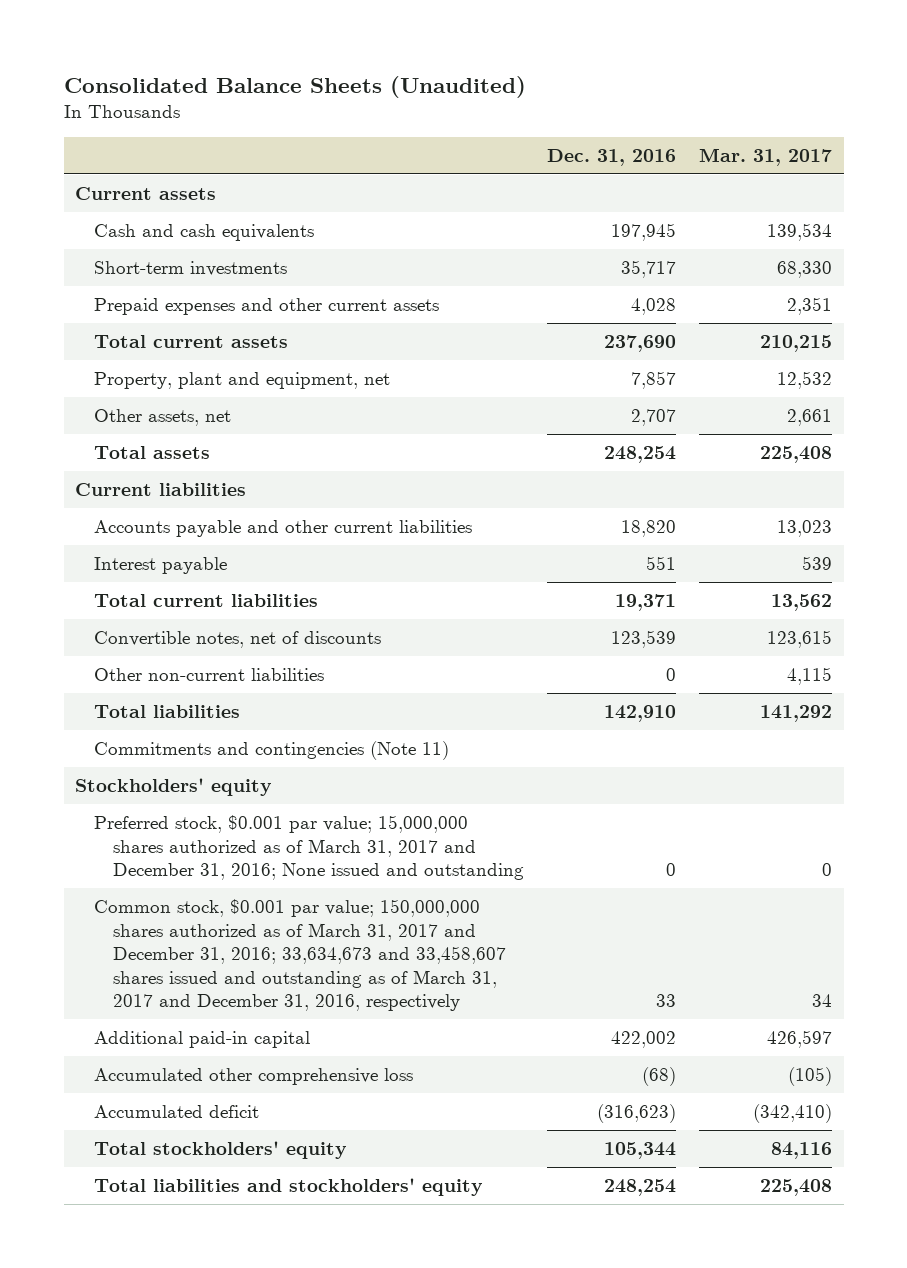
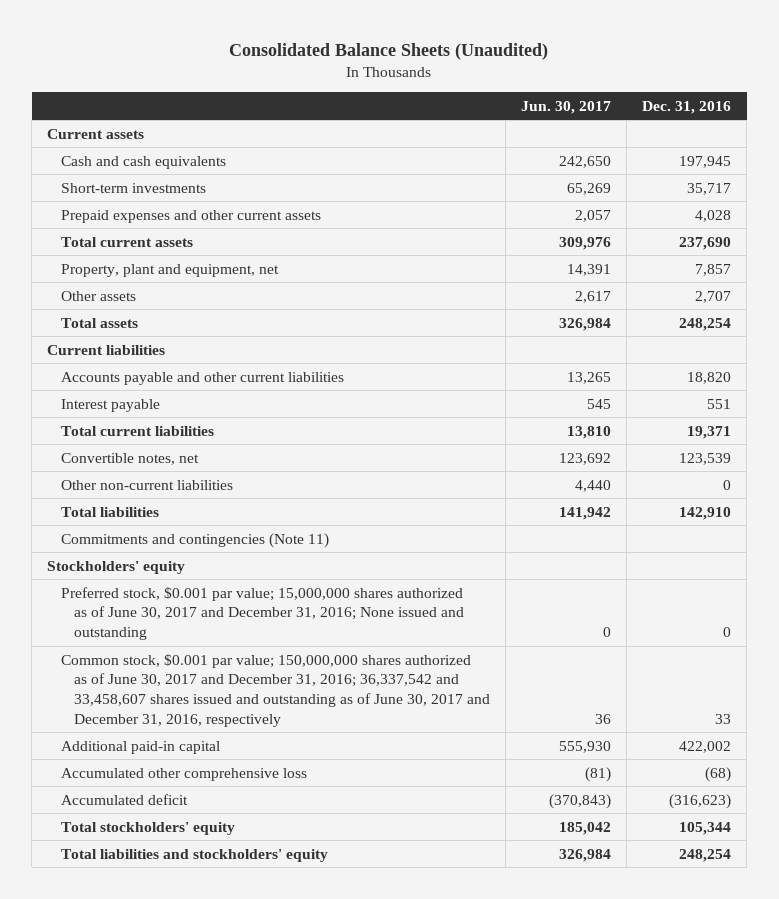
[698,147,832,166] Mar. 31, 2017 -> none
none -> [521,100,612,114] Jun. 30, 2017
[93,408,231,426] Other assets, net -> [60,290,136,301] Other assets
[93,630,381,648] Convertible notes, net of discounts -> [60,452,199,465] Convertible notes, net
[93,814,524,881] Preferred stock, $0.001 par value; 15,000,000 shares authorized as of March 31, 2017 and December 31, 2016; None issued and outstanding -> [60,586,465,641] Preferred stock, $0.001 par value; 15,000,000 shares authorized as of June 30, 2017 and December 31, 2016; None issued and outstanding
[93,898,506,1012] Common stock, $0.001 par value; 150,000,000 shares authorized as of March 31, 2017 and December 31, 2016; 33,634,673 and 33,458,607 shares issued and outstanding as of March 31, 2017 and December 31, 2016, respectively -> [60,653,491,727] Common stock, $0.001 par value; 150,000,000 shares authorized as of June 30, 2017 and December 31, 2016; 36,337,542 and 33,458,607 shares issued and outstanding as of June 30, 2017 and December 31, 2016, respectively

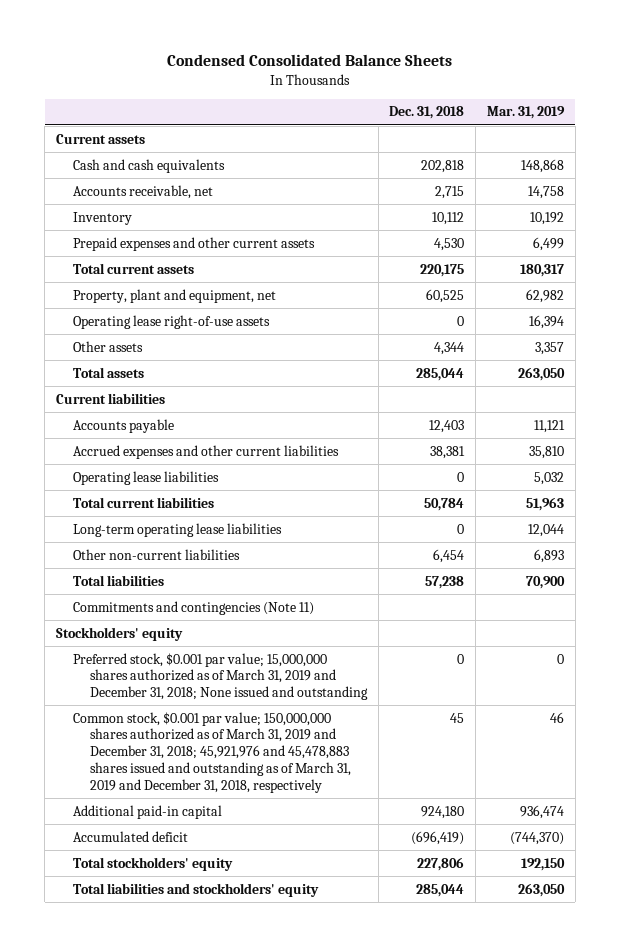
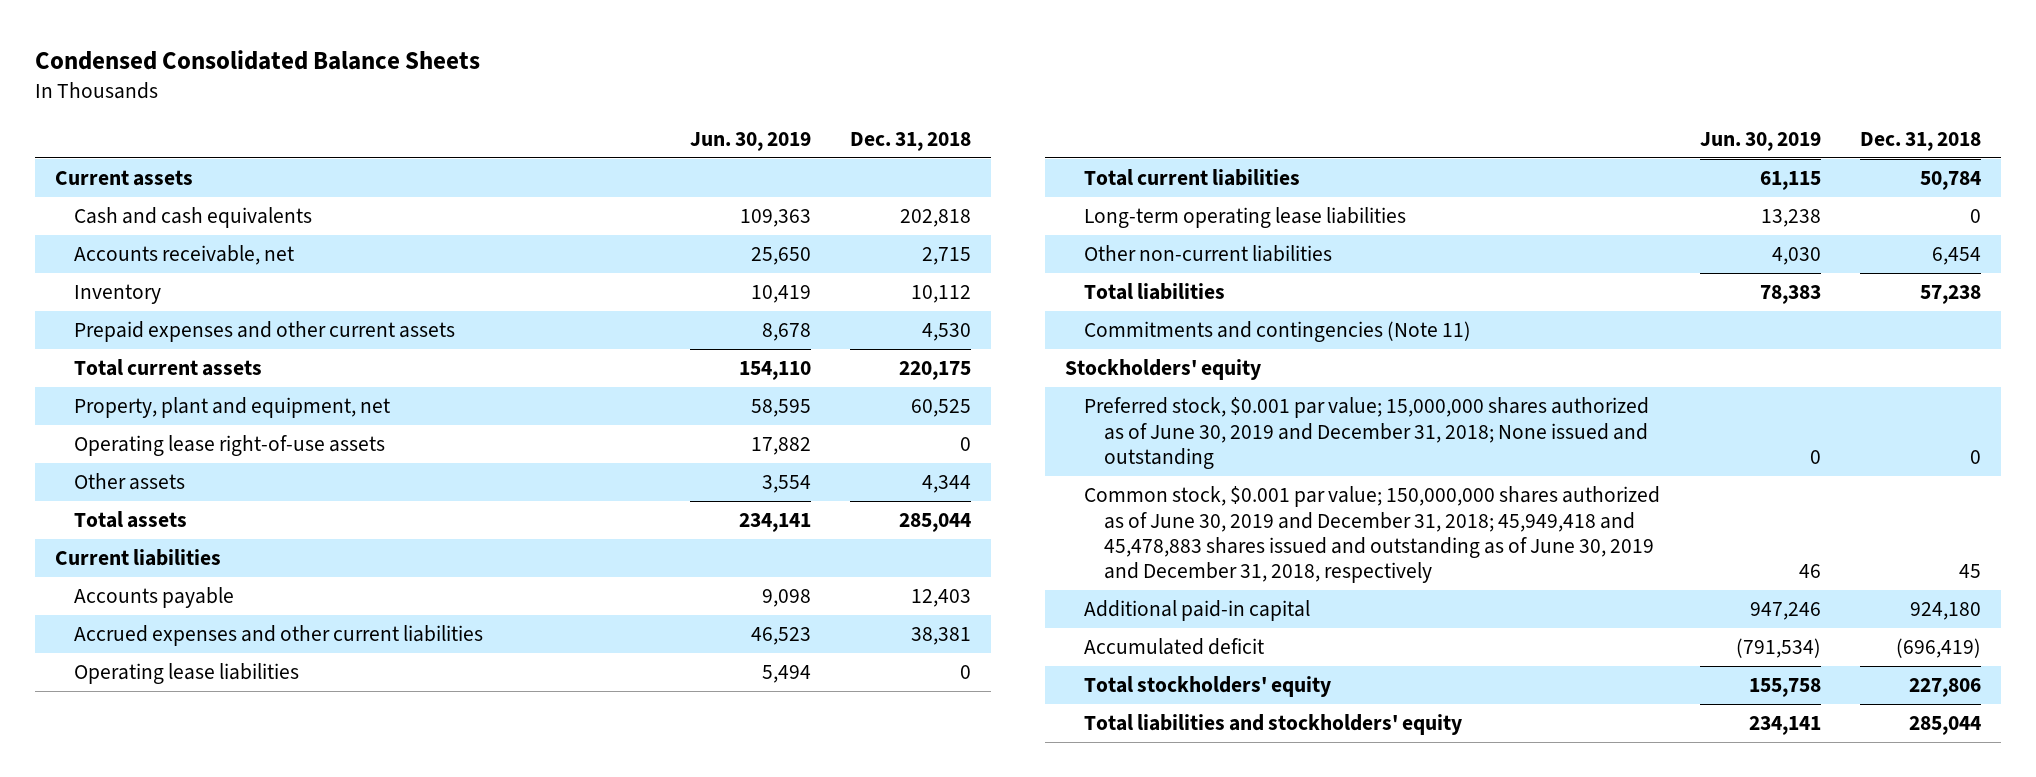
[487,106,566,120] Mar. 31, 2019 -> none
none -> [689,131,811,151] Jun. 30, 2019
[72,652,368,701] Preferred stock, $0.001 par value; 15,000,000 shares authorized as of March 31, 2019 and December 31, 2018; None issued and outstanding -> [1084,397,1650,470] Preferred stock, $0.001 par value; 15,000,000 shares authorized as of June 30, 2019 and December 31, 2018; None issued and outstanding
[72,711,351,793] Common stock, $0.001 par value; 150,000,000 shares authorized as of March 31, 2019 and December 31, 2018; 45,921,976 and 45,478,883 shares issued and outstanding as of March 31, 2019 and December 31, 2018, respectively -> [1084,486,1661,584] Common stock, $0.001 par value; 150,000,000 shares authorized as of June 30, 2019 and December 31, 2018; 45,949,418 and 45,478,883 shares issued and outstanding as of June 30, 2019 and December 31, 2018, respectively

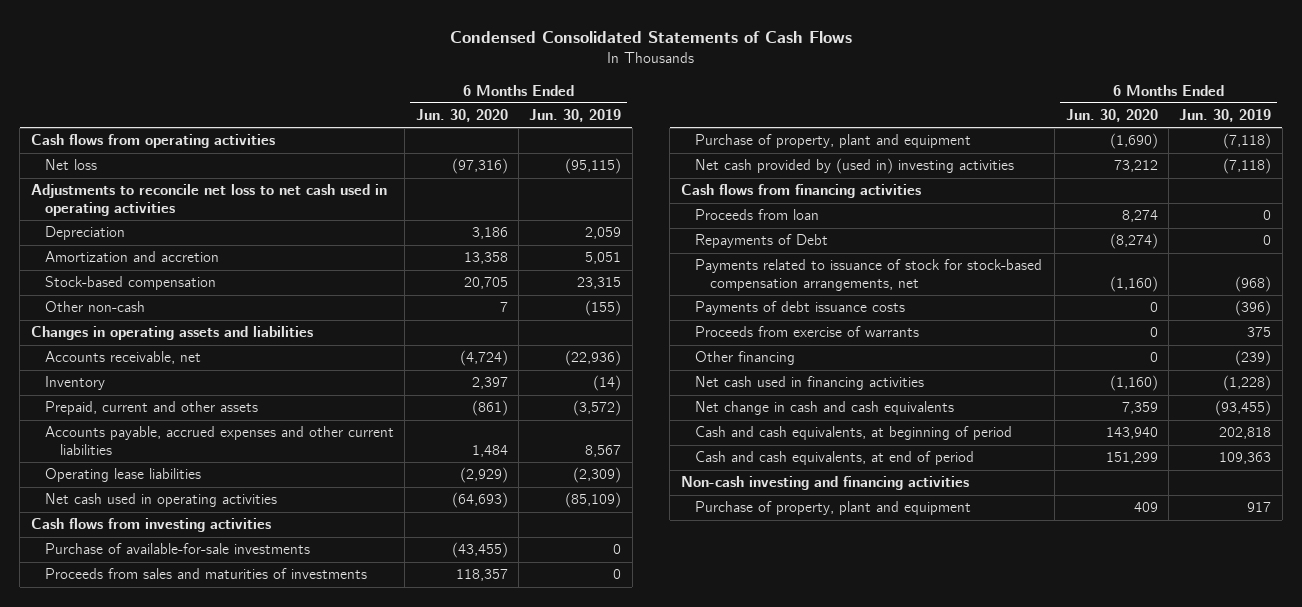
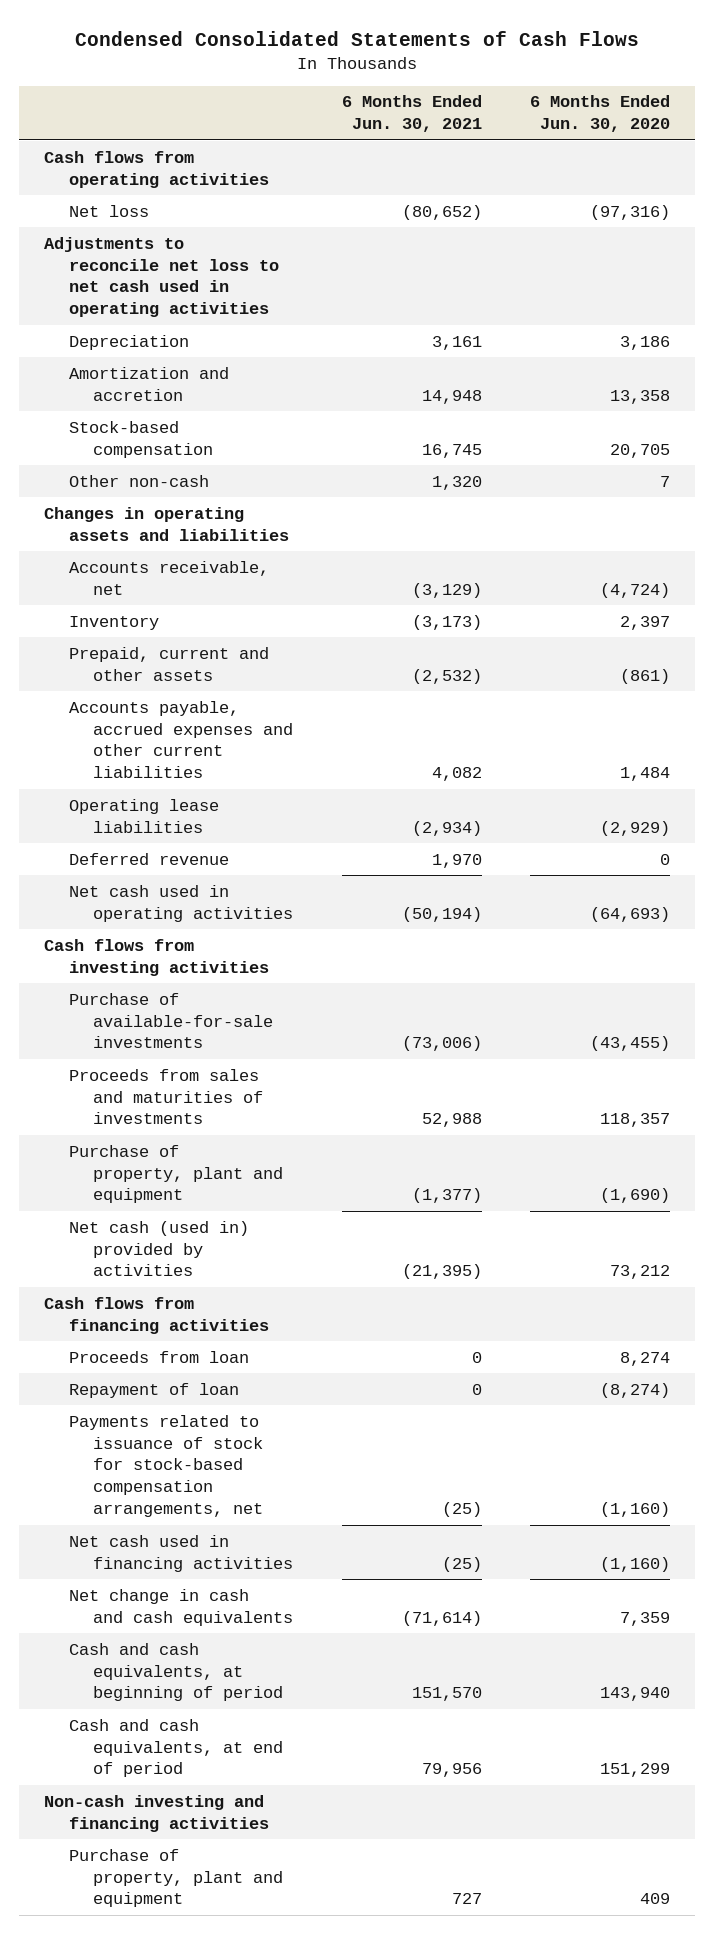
[529,109,622,123] Jun. 30, 2019 -> none
none -> [341,95,482,133] 6 Months Ended Jun. 30, 2021
none -> [68,852,229,865] Deferred revenue
[695,158,1015,175] Net cash provided by (used in) investing activities -> [68,1220,249,1277] Net cash (used in) provided by activities
[695,234,829,249] Repayments of Debt -> [68,1382,239,1398] Repayment of loan
[695,301,906,316] Payments of debt issuance costs -> none
[695,326,920,338] Proceeds from exercise of warrants -> none
[695,351,796,366] Other financing -> none

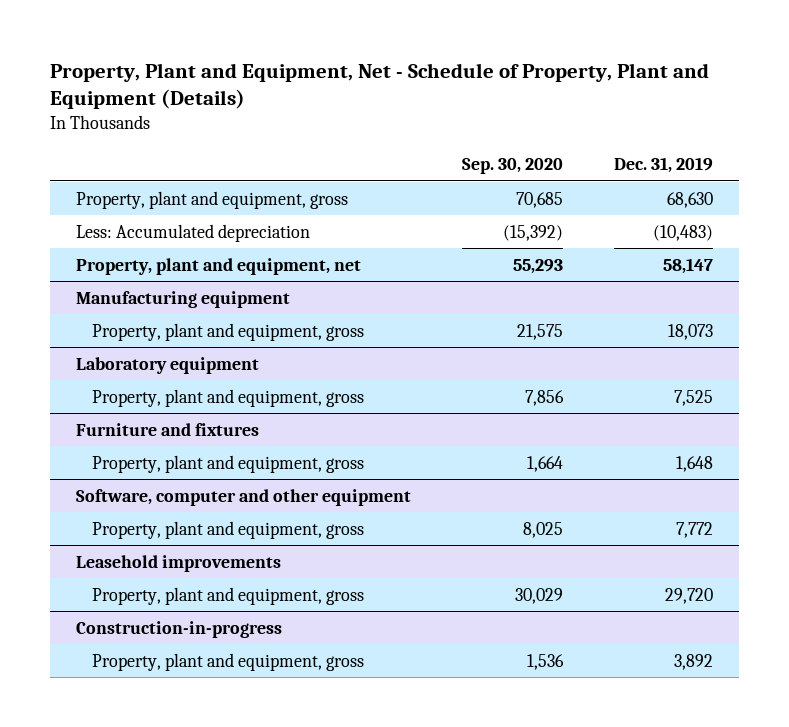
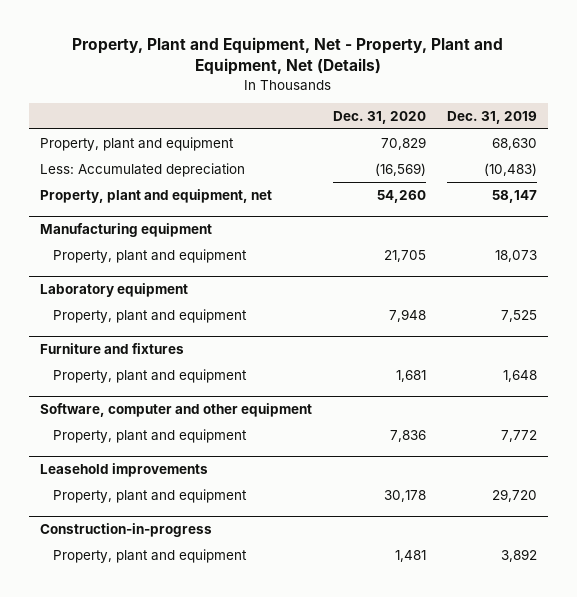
[50,62,710,110] Property, Plant and Equipment, Net - Schedule of Property, Plant and Equipment (Details) -> [72,37,504,76] Property, Plant and Equipment, Net - Property, Plant and Equipment, Net (Details)
[462,157,564,174] Sep. 30, 2020 -> none
none -> [332,110,426,124] Dec. 31, 2020
[75,190,348,209] Property, plant and equipment, gross -> [39,136,234,151] Property, plant and equipment
[92,322,365,341] Property, plant and equipment, gross -> [53,248,248,263] Property, plant and equipment
[92,388,365,407] Property, plant and equipment, gross -> [53,308,248,323] Property, plant and equipment
[92,454,365,473] Property, plant and equipment, gross -> [53,368,248,383] Property, plant and equipment
[92,520,365,539] Property, plant and equipment, gross -> [53,428,248,443] Property, plant and equipment
[92,586,365,605] Property, plant and equipment, gross -> [53,488,248,503] Property, plant and equipment
[92,652,365,671] Property, plant and equipment, gross -> [53,548,248,563] Property, plant and equipment

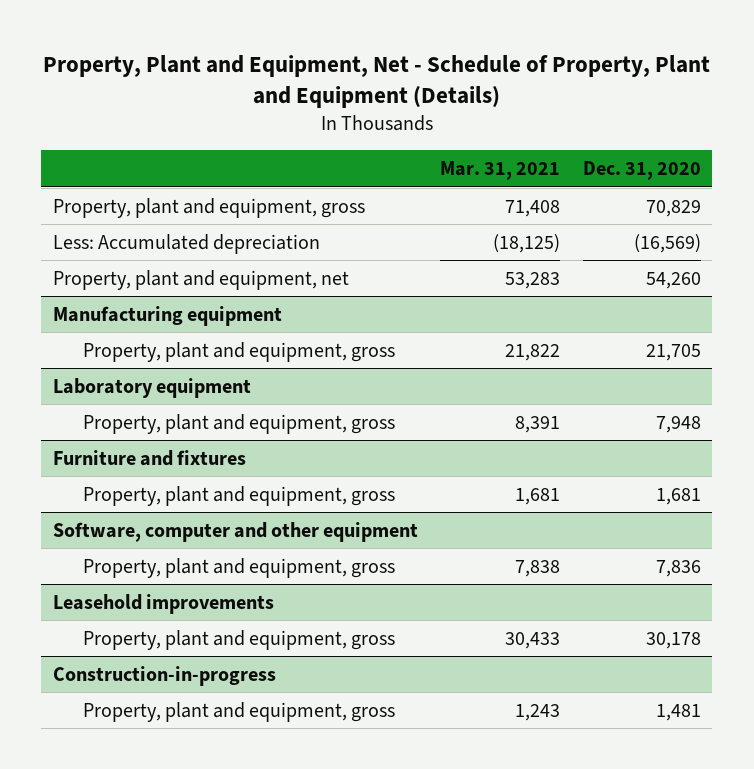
[72,37,504,76] Property, Plant and Equipment, Net - Property, Plant and Equipment, Net (Details) -> [42,55,710,109] Property, Plant and Equipment, Net - Schedule of Property, Plant and Equipment (Details)
[447,110,538,124] Dec. 31, 2019 -> none
none -> [440,161,561,181] Mar. 31, 2021
[39,136,234,151] Property, plant and equipment -> [52,197,365,218] Property, plant and equipment, gross
[53,248,248,263] Property, plant and equipment -> [83,341,396,362] Property, plant and equipment, gross
[53,308,248,323] Property, plant and equipment -> [83,413,396,434] Property, plant and equipment, gross
[53,368,248,383] Property, plant and equipment -> [83,485,396,506] Property, plant and equipment, gross
[53,428,248,443] Property, plant and equipment -> [83,557,396,578] Property, plant and equipment, gross
[53,488,248,503] Property, plant and equipment -> [83,629,396,650] Property, plant and equipment, gross
[53,548,248,563] Property, plant and equipment -> [83,701,396,722] Property, plant and equipment, gross

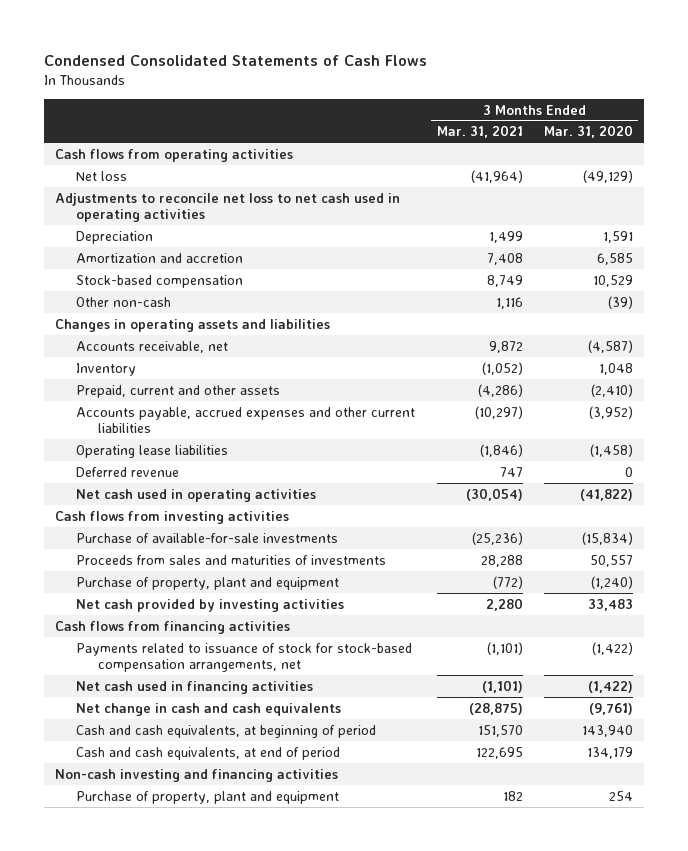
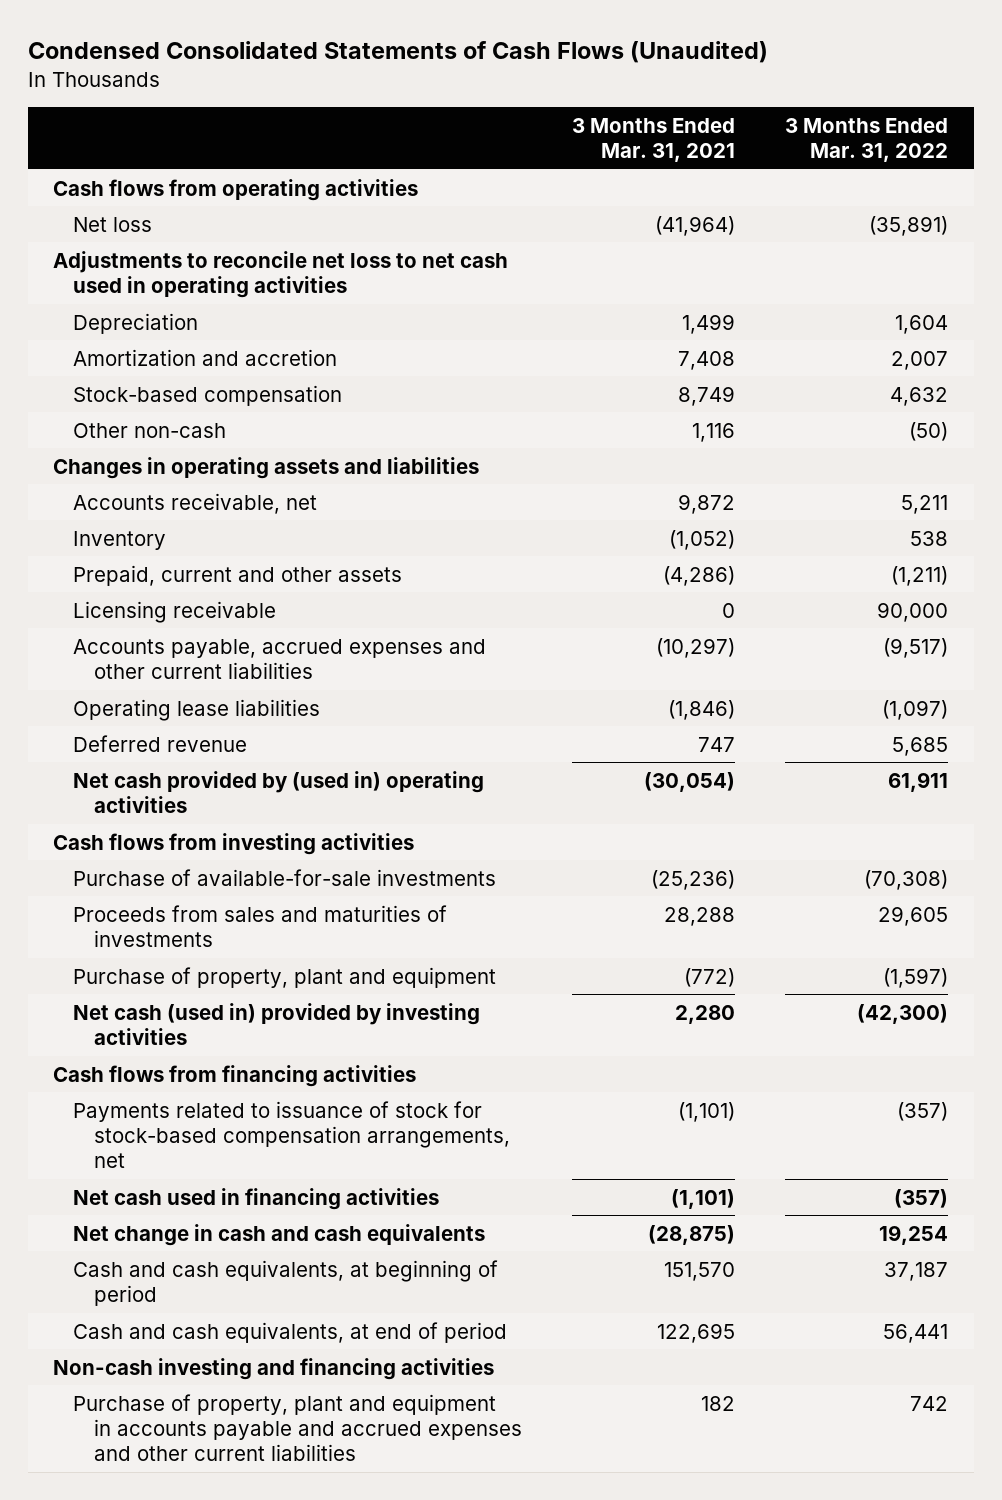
[44,55,428,67] Condensed Consolidated Statements of Cash Flows -> [27,41,768,64] Condensed Consolidated Statements of Cash Flows (Unaudited)
[543,125,633,139] Mar. 31, 2020 -> none
none -> [785,117,949,163] 3 Months Ended Mar. 31, 2022
none -> [73,600,277,623] Licensing receivable
[76,488,317,502] Net cash used in operating activities -> [73,770,485,814] Net cash provided by (used in) operating activities
[76,598,345,612] Net cash provided by investing activities -> [73,1002,481,1046] Net cash (used in) provided by investing activities
[76,790,340,804] Purchase of property, plant and equipment -> [73,1393,522,1462] Purchase of property, plant and equipment in accounts payable and accrued expenses and other current liabilities

